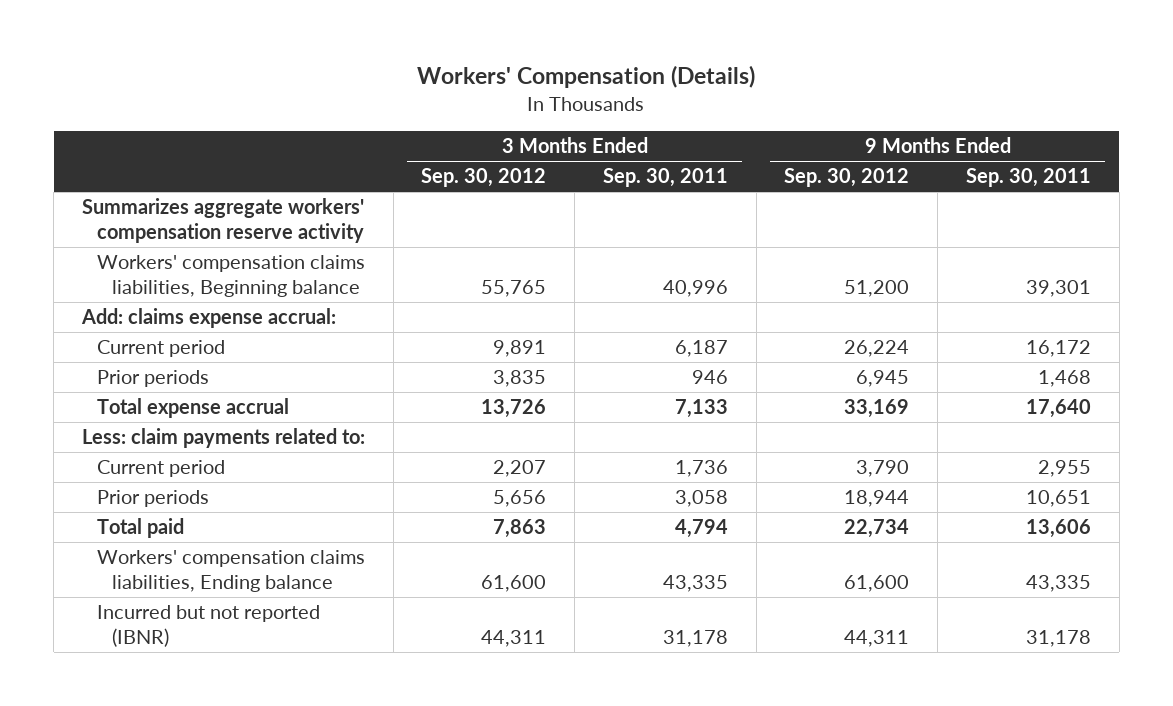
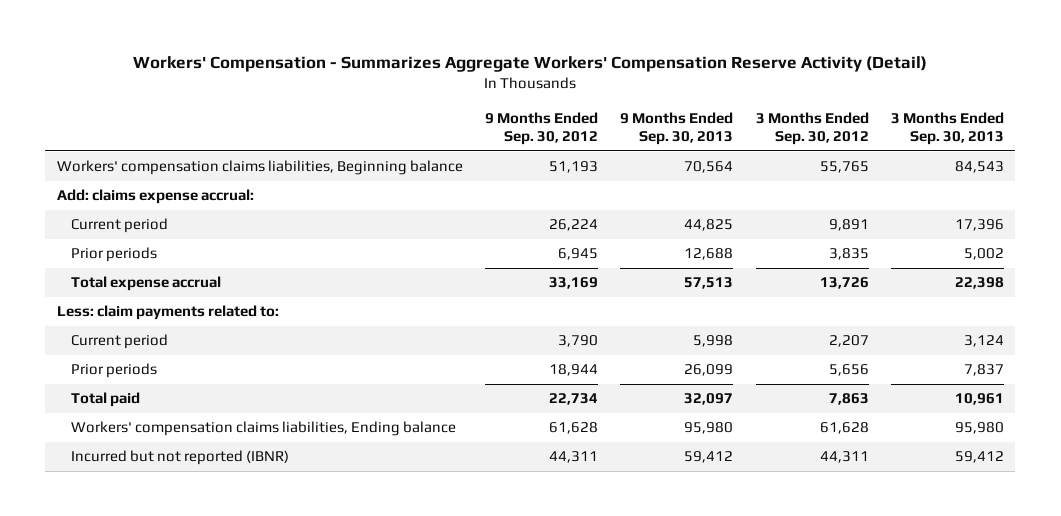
[417,65,756,89] Workers' Compensation (Details) -> [133,56,928,73] Workers' Compensation - Summarizes Aggregate Workers' Compensation Reserve Activity (Detail)
[602,168,728,188] Sep. 30, 2011 -> none
[965,168,1091,188] Sep. 30, 2011 -> none
none -> [620,111,734,146] 9 Months Ended Sep. 30, 2013
none -> [891,111,1005,146] 3 Months Ended Sep. 30, 2013
[81,198,364,243] Summarizes aggregate workers' compensation reserve activity -> none
[844,279,910,297] 51,200 -> [549,161,599,174] 51,193
[481,574,547,592] 61,600 -> [819,422,869,435] 61,628
[844,574,910,592] 61,600 -> [549,422,599,435] 61,628

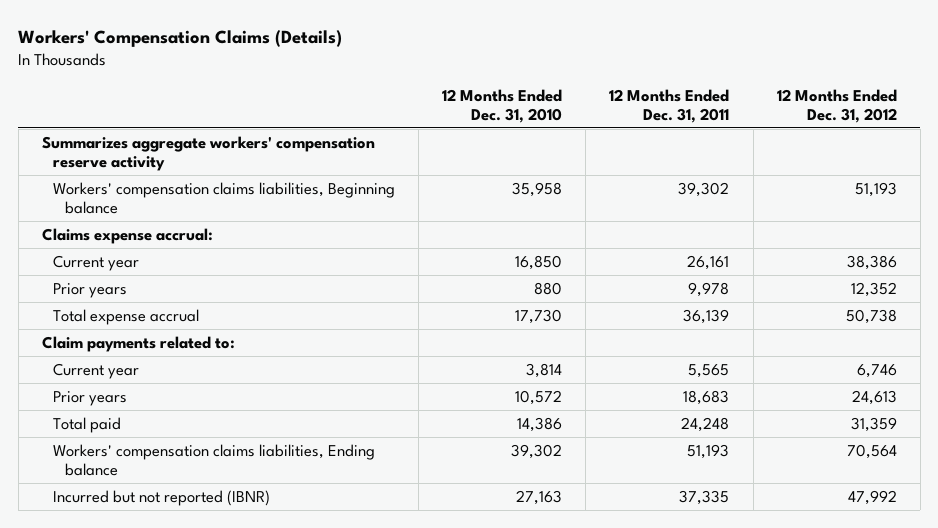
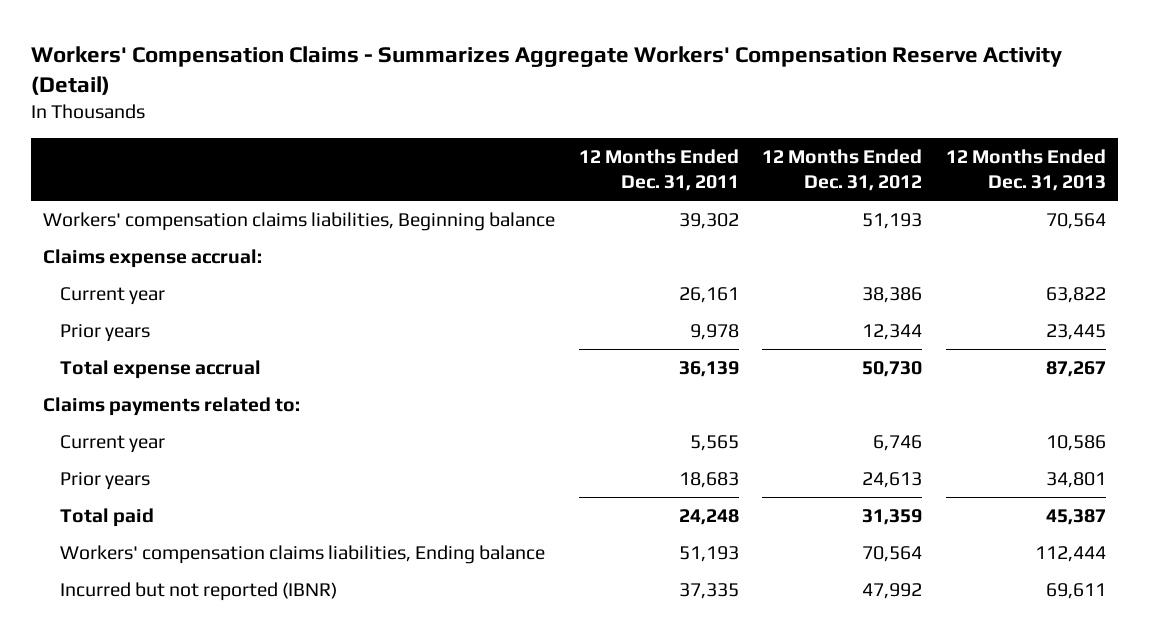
[18,30,343,48] Workers' Compensation Claims (Details) -> [31,45,1063,95] Workers' Compensation Claims - Summarizes Aggregate Workers' Compensation Reserve Activity (Detail)
[442,88,563,123] 12 Months Ended Dec. 31, 2010 -> none
none -> [945,148,1106,191] 12 Months Ended Dec. 31, 2013
[41,135,375,172] Summarizes aggregate workers' compensation reserve activity -> none
[850,281,897,297] 12,352 -> [862,323,923,340] 12,344
[845,308,897,324] 50,738 -> [862,360,923,377] 50,730
[41,335,235,352] Claim payments related to: -> [43,396,301,416] Claims payments related to:

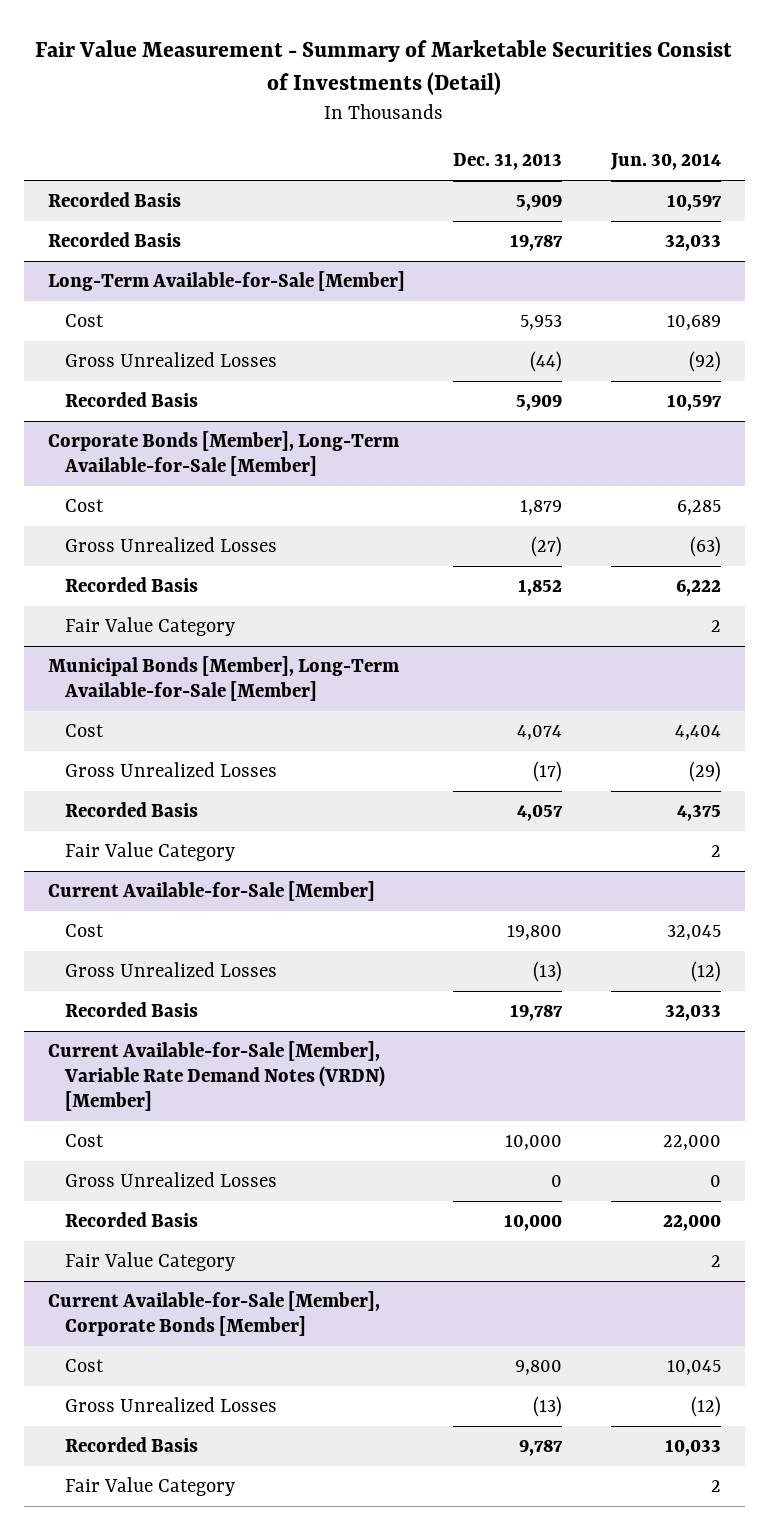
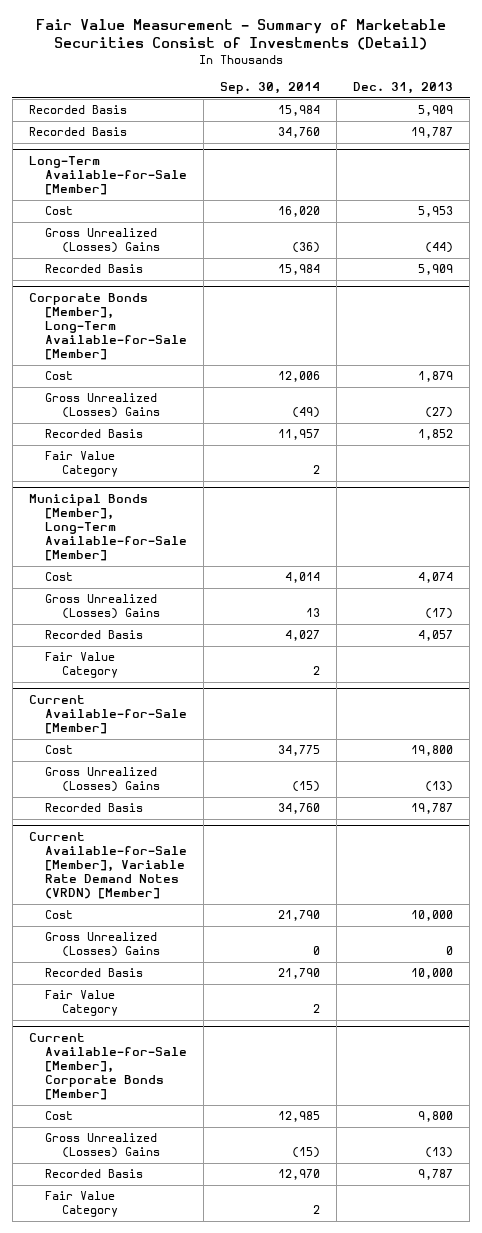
[609,153,721,171] Jun. 30, 2014 -> none
none -> [220,82,321,95] Sep. 30, 2014
[65,352,278,368] Gross Unrealized Losses -> [45,228,161,254] Gross Unrealized (Losses) Gains
[65,537,278,553] Gross Unrealized Losses -> [45,393,161,419] Gross Unrealized (Losses) Gains
[65,762,278,778] Gross Unrealized Losses -> [45,594,161,620] Gross Unrealized (Losses) Gains
[65,962,278,978] Gross Unrealized Losses -> [45,767,161,793] Gross Unrealized (Losses) Gains
[65,1172,278,1188] Gross Unrealized Losses -> [45,932,161,958] Gross Unrealized (Losses) Gains
[65,1397,278,1413] Gross Unrealized Losses -> [45,1133,161,1159] Gross Unrealized (Losses) Gains

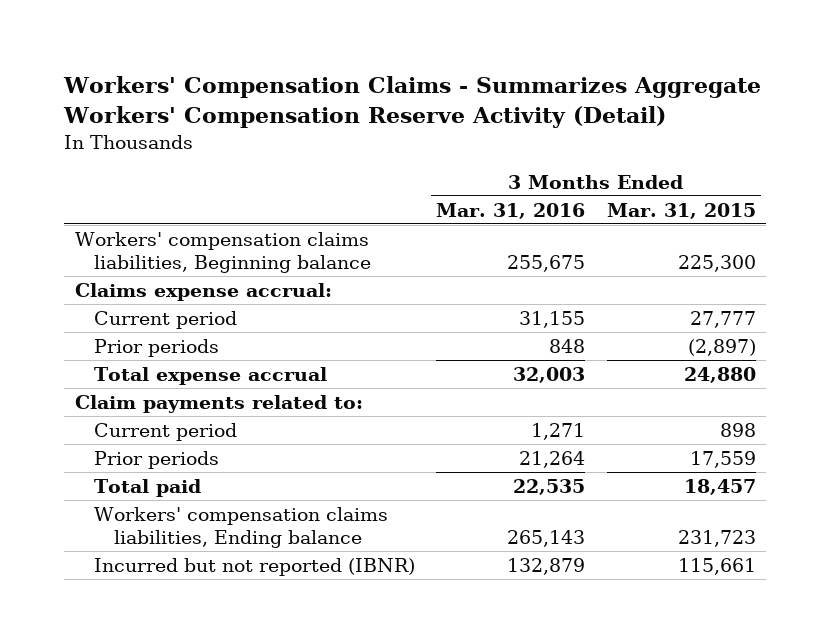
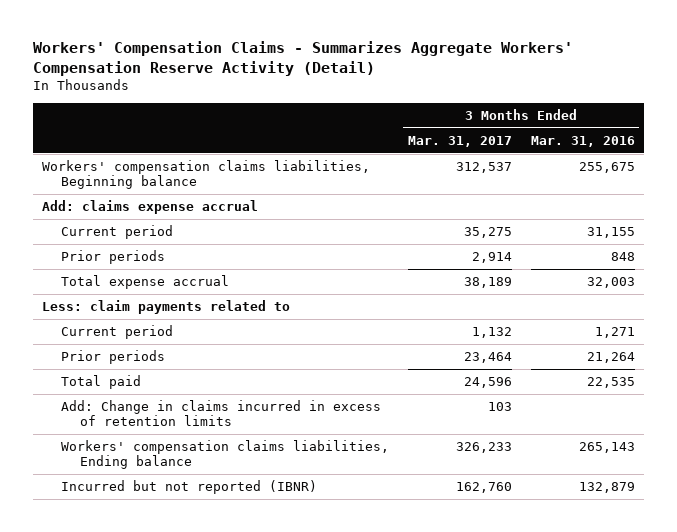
[606,202,756,219] Mar. 31, 2015 -> none
none -> [407,135,512,147] Mar. 31, 2017
[74,282,332,301] Claims expense accrual: -> [42,200,259,215] Add: claims expense accrual
[74,394,363,413] Claim payments related to: -> [42,300,291,315] Less: claim payments related to
none -> [61,400,382,427] Add: Change in claims incurred in excess of retention limits

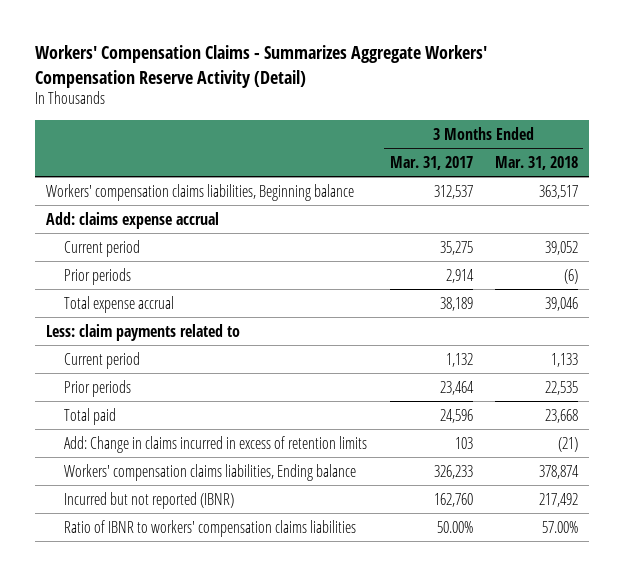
[530,135,635,147] Mar. 31, 2016 -> none
none -> [494,155,578,170] Mar. 31, 2018
none -> [64,519,357,537] Ratio of IBNR to workers' compensation claims liabilities

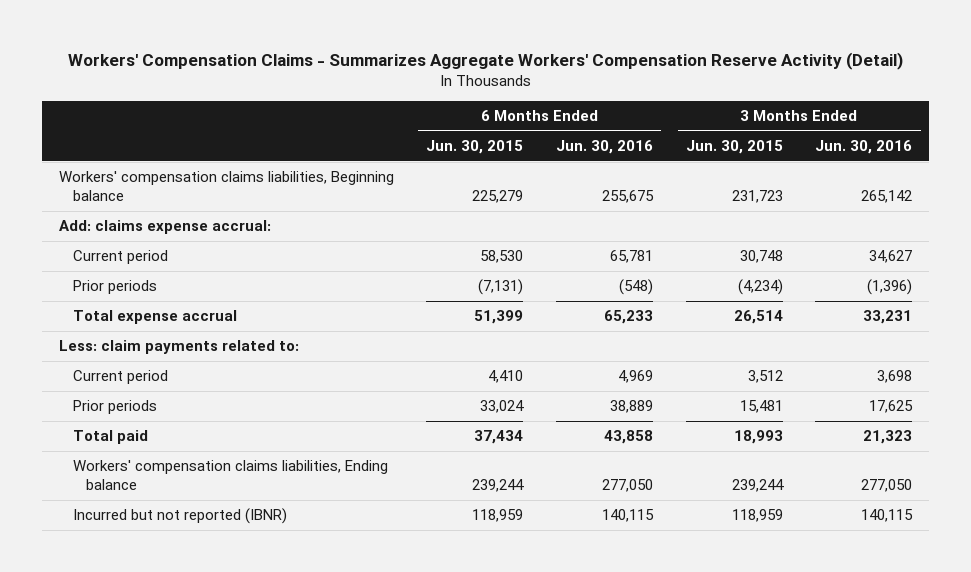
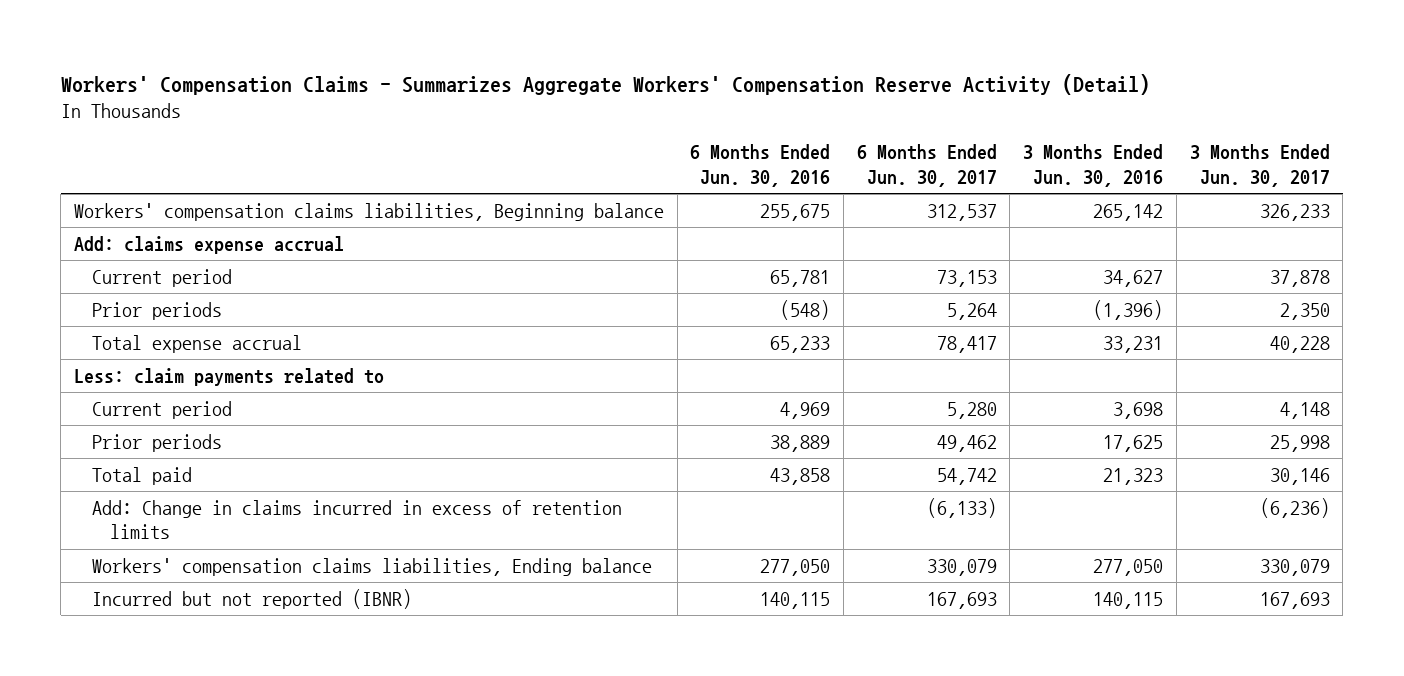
[426,140,524,155] Jun. 30, 2015 -> none
[685,140,783,155] Jun. 30, 2015 -> none
none -> [856,144,997,188] 6 Months Ended Jun. 30, 2017
none -> [1189,144,1330,188] 3 Months Ended Jun. 30, 2017
[58,220,271,235] Add: claims expense accrual: -> [73,235,344,254] Add: claims expense accrual
[58,340,299,355] Less: claim payments related to: -> [73,367,384,386] Less: claim payments related to
none -> [91,499,622,540] Add: Change in claims incurred in excess of retention limits

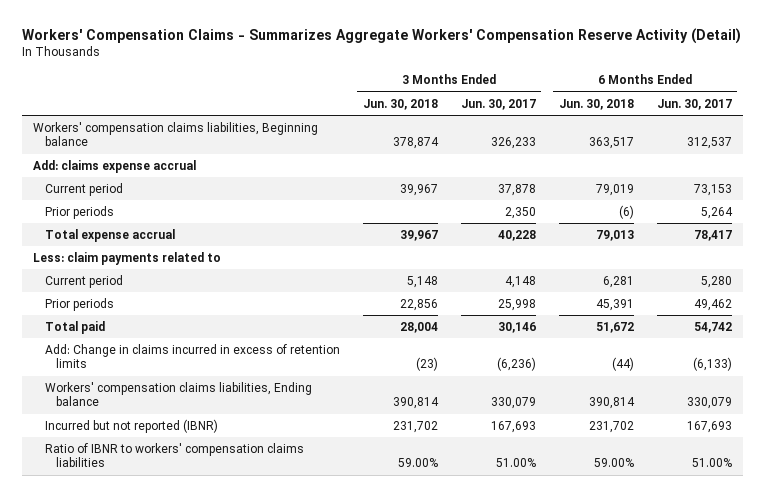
[690,144,831,188] 6 Months Ended Jun. 30, 2016 -> none
[1023,144,1164,188] 3 Months Ended Jun. 30, 2016 -> none
none -> [362,98,438,110] Jun. 30, 2018
none -> [558,98,634,110] Jun. 30, 2018
none -> [44,442,304,468] Ratio of IBNR to workers' compensation claims liabilities

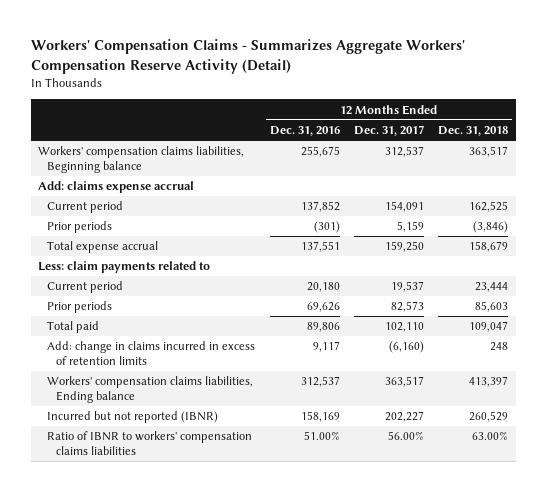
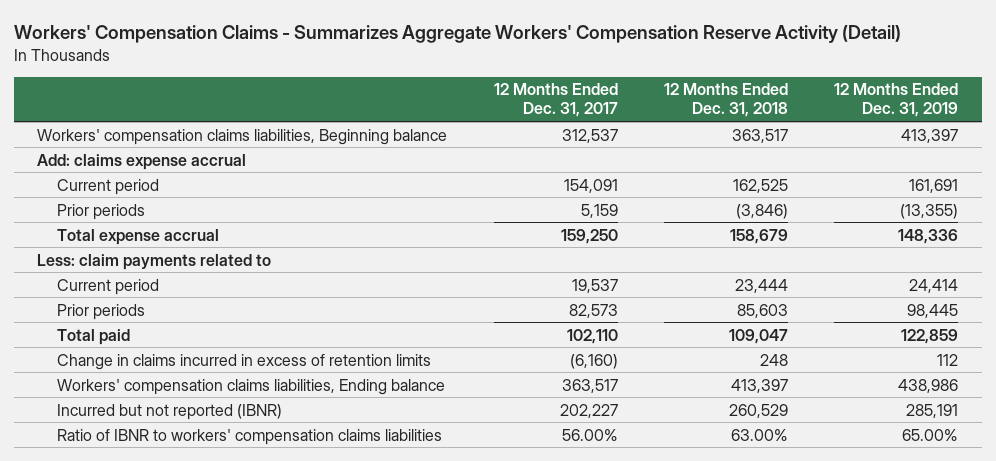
[269,125,340,136] Dec. 31, 2016 -> none
none -> [834,83,959,118] 12 Months Ended Dec. 31, 2019
[47,341,256,366] Add: change in claims incurred in excess of retention limits -> [56,353,431,370] Change in claims incurred in excess of retention limits

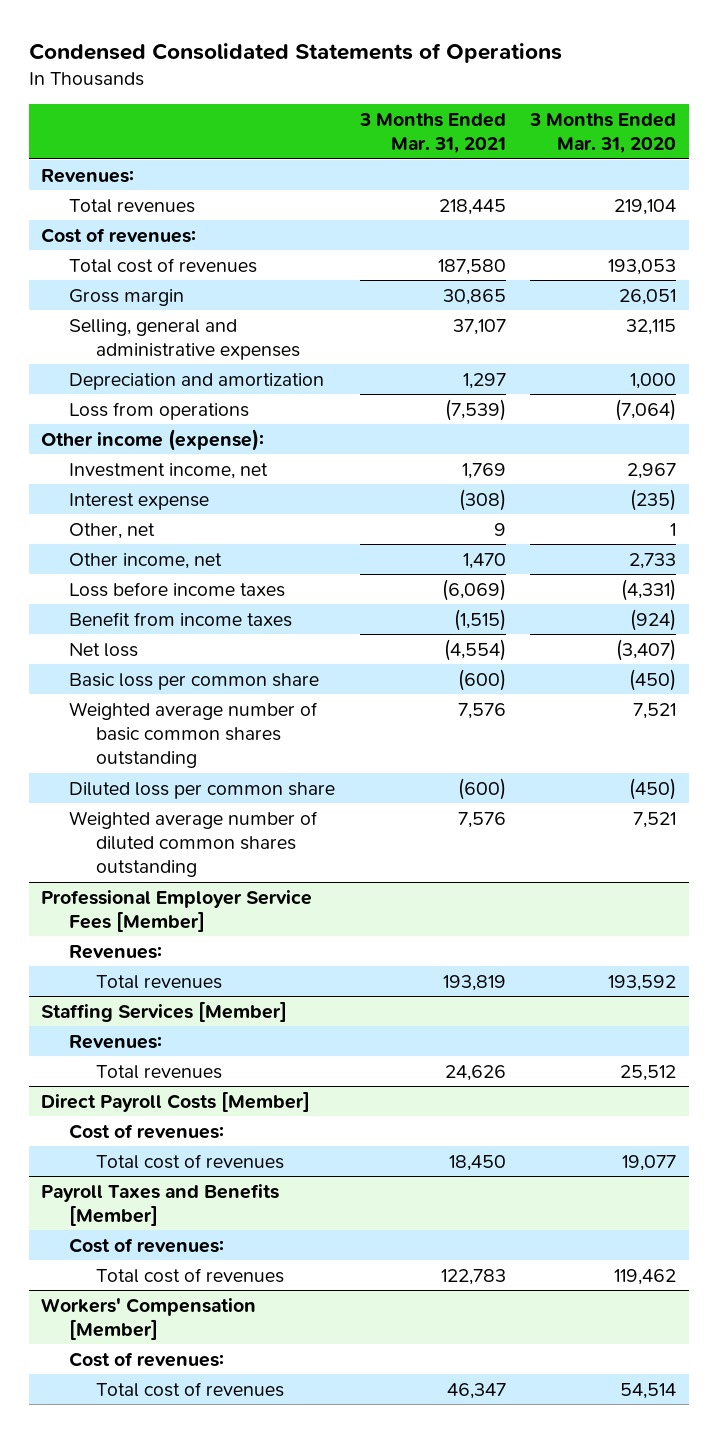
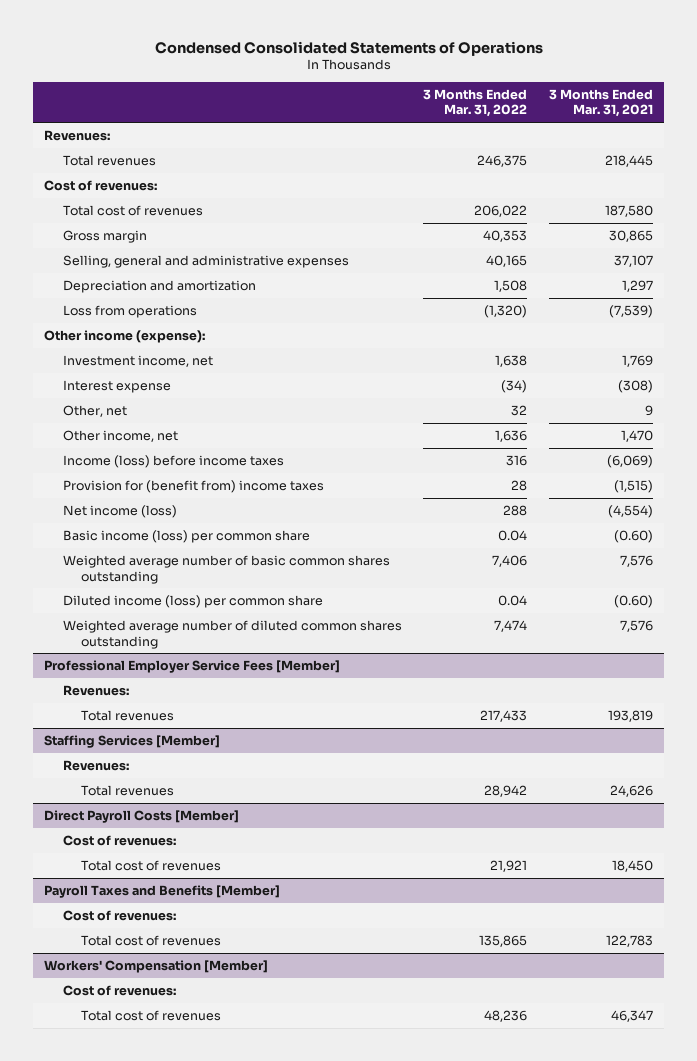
[529,112,677,154] 3 Months Ended Mar. 31, 2020 -> none
none -> [423,88,528,118] 3 Months Ended Mar. 31, 2022
[68,581,285,597] Loss before income taxes -> [62,454,284,468] Income (loss) before income taxes
[68,611,292,627] Benefit from income taxes -> [62,479,324,493] Provision for (benefit from) income taxes
[68,642,138,657] Net loss -> [62,504,177,518] Net income (loss)
[68,672,319,690] Basic loss per common share -> [62,529,310,543] Basic income (loss) per common share
[457,668,506,691] (600) -> [614,529,654,543] (0.60)
[68,781,335,799] Diluted loss per common share -> [62,594,323,608] Diluted income (loss) per common share
[457,777,506,800] (600) -> [614,594,654,608] (0.60)

